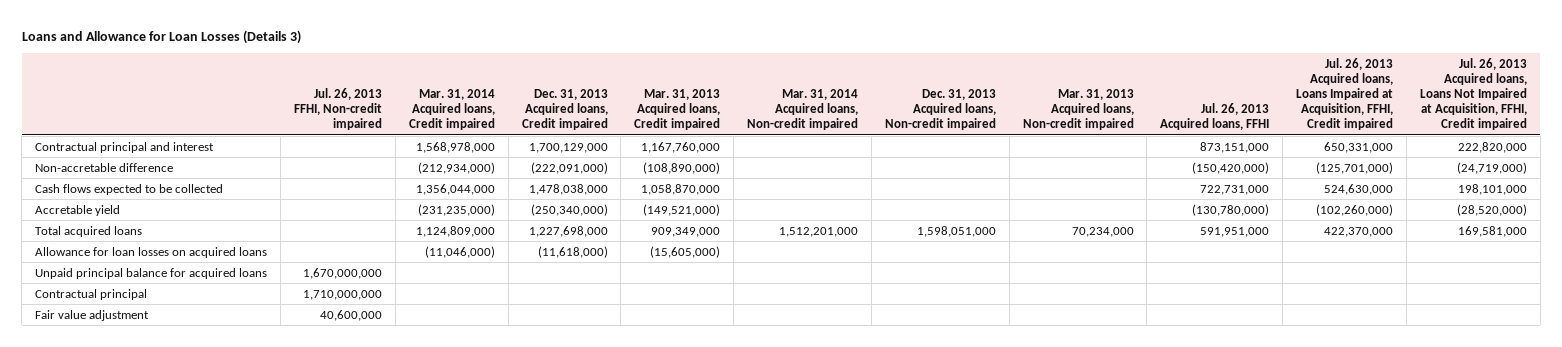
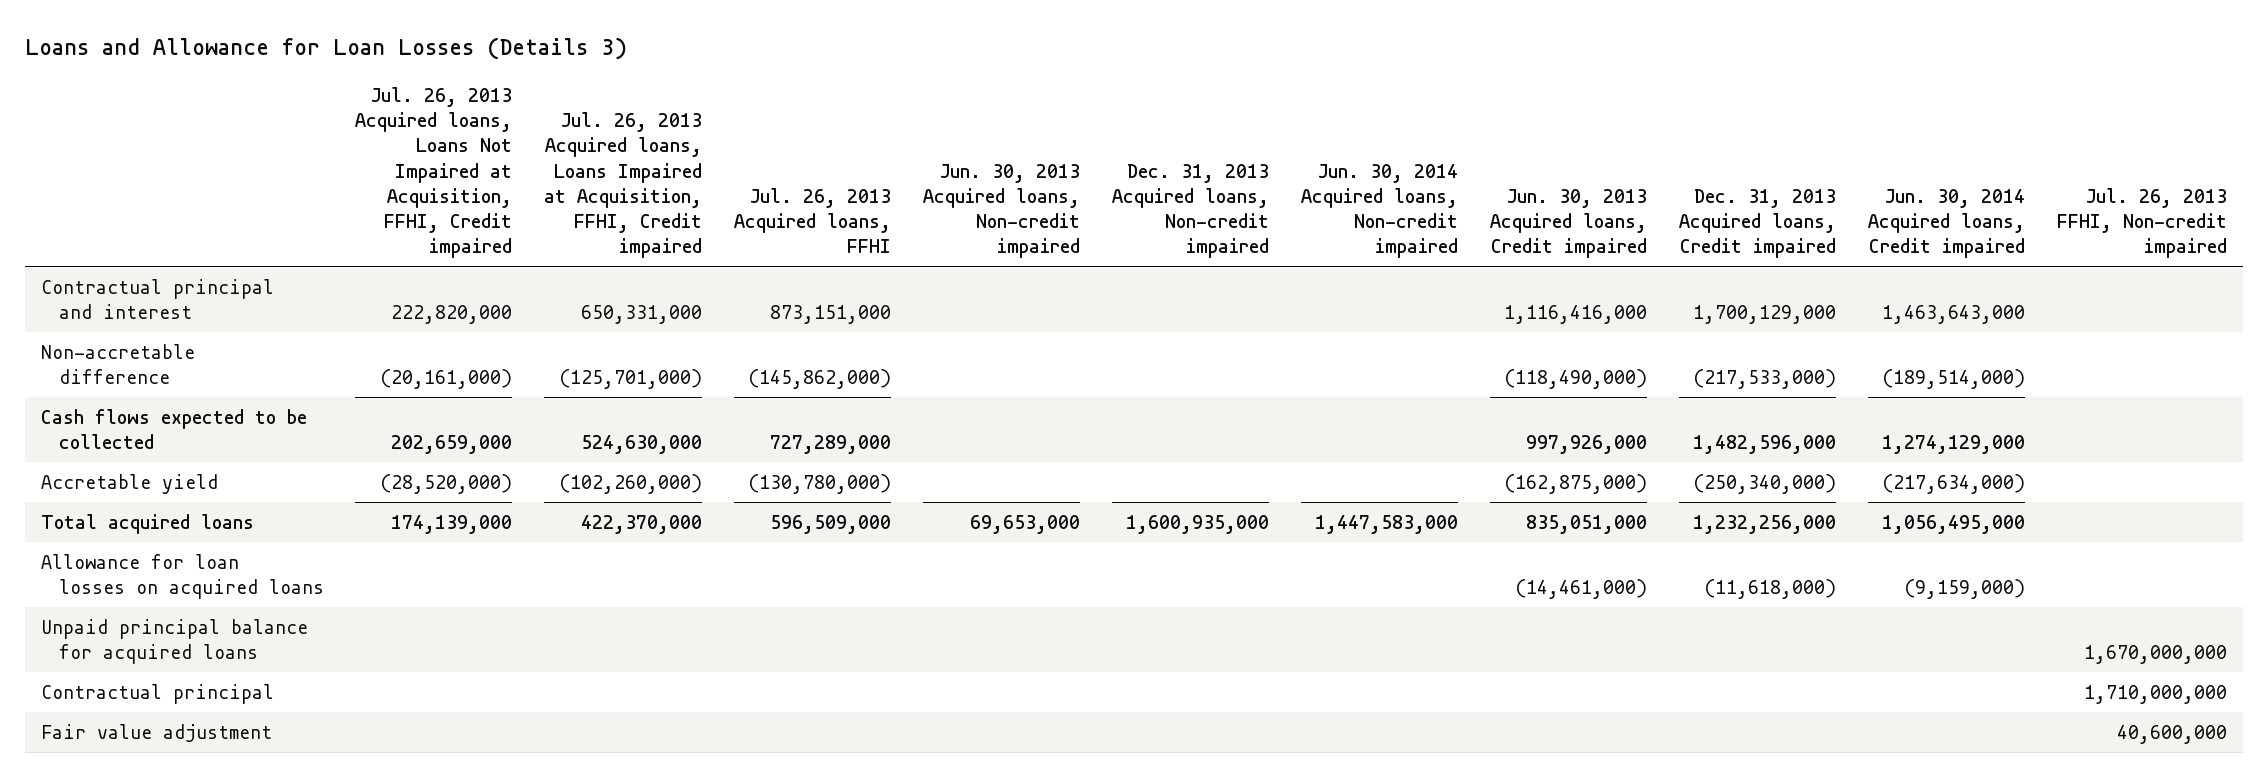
[408,89,495,131] Mar. 31, 2014 Acquired loans, Credit impaired -> none
[634,89,721,131] Mar. 31, 2013 Acquired loans, Credit impaired -> none
[747,89,859,131] Mar. 31, 2014 Acquired loans, Non-credit impaired -> none
[1022,89,1134,131] Mar. 31, 2013 Acquired loans, Non-credit impaired -> none
none -> [923,163,1081,259] Jun. 30, 2013 Acquired loans, Non-credit impaired
none -> [1301,163,1459,259] Jun. 30, 2014 Acquired loans, Non-credit impaired
none -> [1490,188,1648,259] Jun. 30, 2013 Acquired loans, Credit impaired
none -> [1868,188,2026,259] Jun. 30, 2014 Acquired loans, Credit impaired
[530,161,608,174] (222,091,000) -> [1693,369,1837,390] (217,533,000)
[1192,161,1270,174] (150,420,000) -> [748,369,892,390] (145,862,000)
[1456,161,1527,174] (24,719,000) -> [380,369,513,390] (20,161,000)
[528,183,608,195] 1,478,038,000 -> [1693,435,1837,455] 1,482,596,000
[1200,184,1270,195] 722,731,000 -> [770,435,892,455] 727,289,000
[1457,183,1527,195] 198,101,000 -> [391,435,513,455] 202,659,000
[528,225,608,237] 1,227,698,000 -> [1693,514,1837,534] 1,232,256,000
[916,225,996,237] 1,598,051,000 -> [1126,514,1270,534] 1,600,935,000
[1200,226,1270,237] 591,951,000 -> [770,514,892,534] 596,509,000
[1457,225,1527,237] 169,581,000 -> [391,514,513,534] 174,139,000

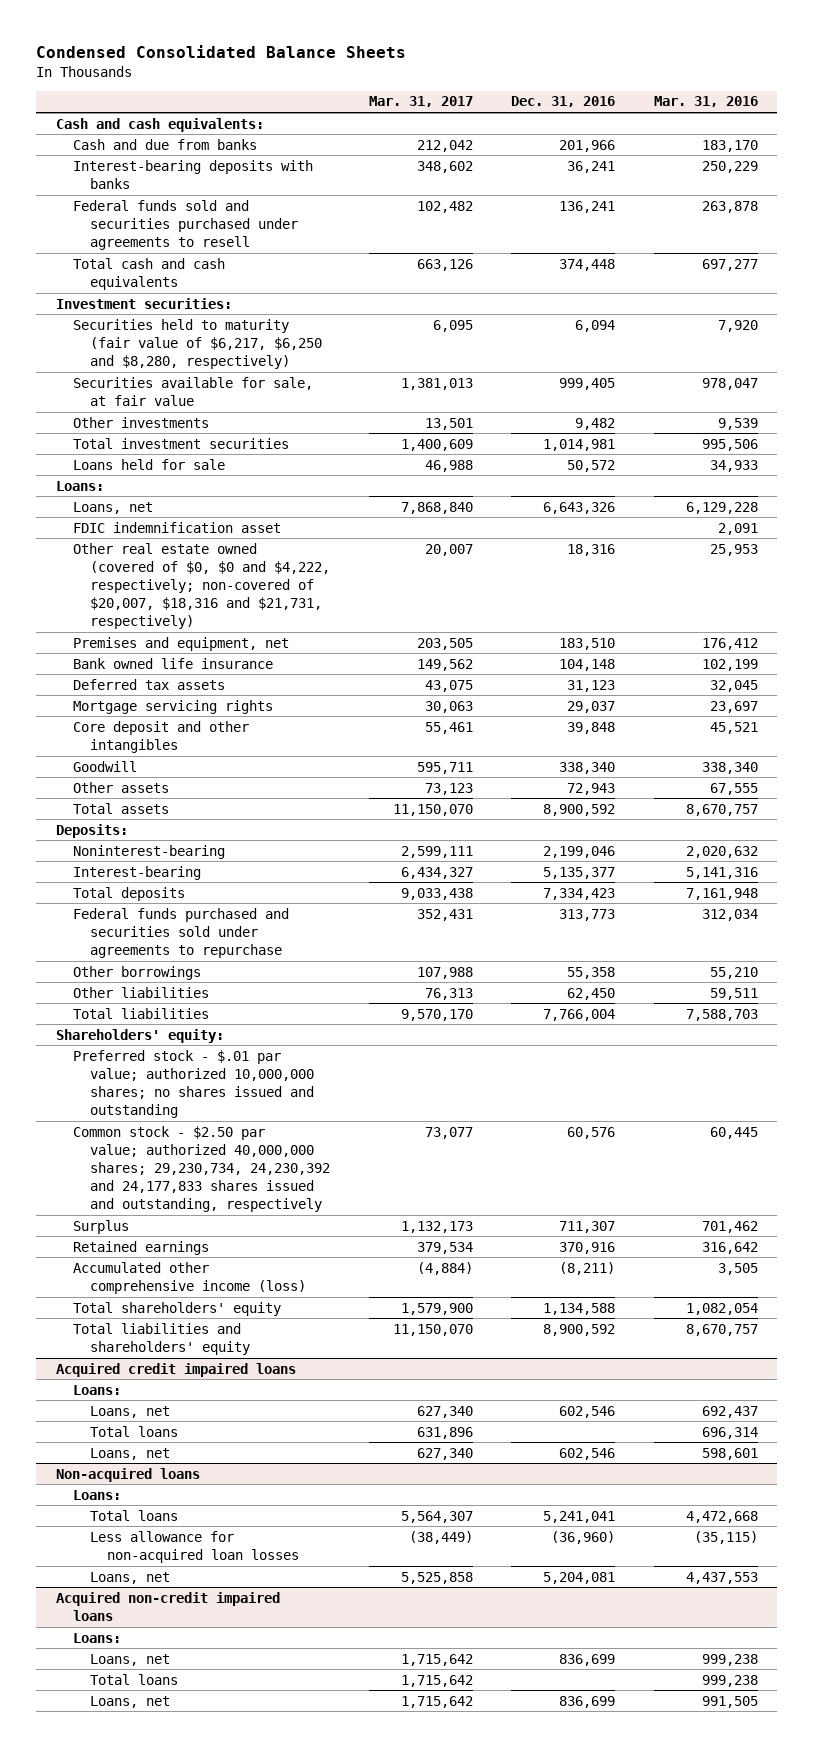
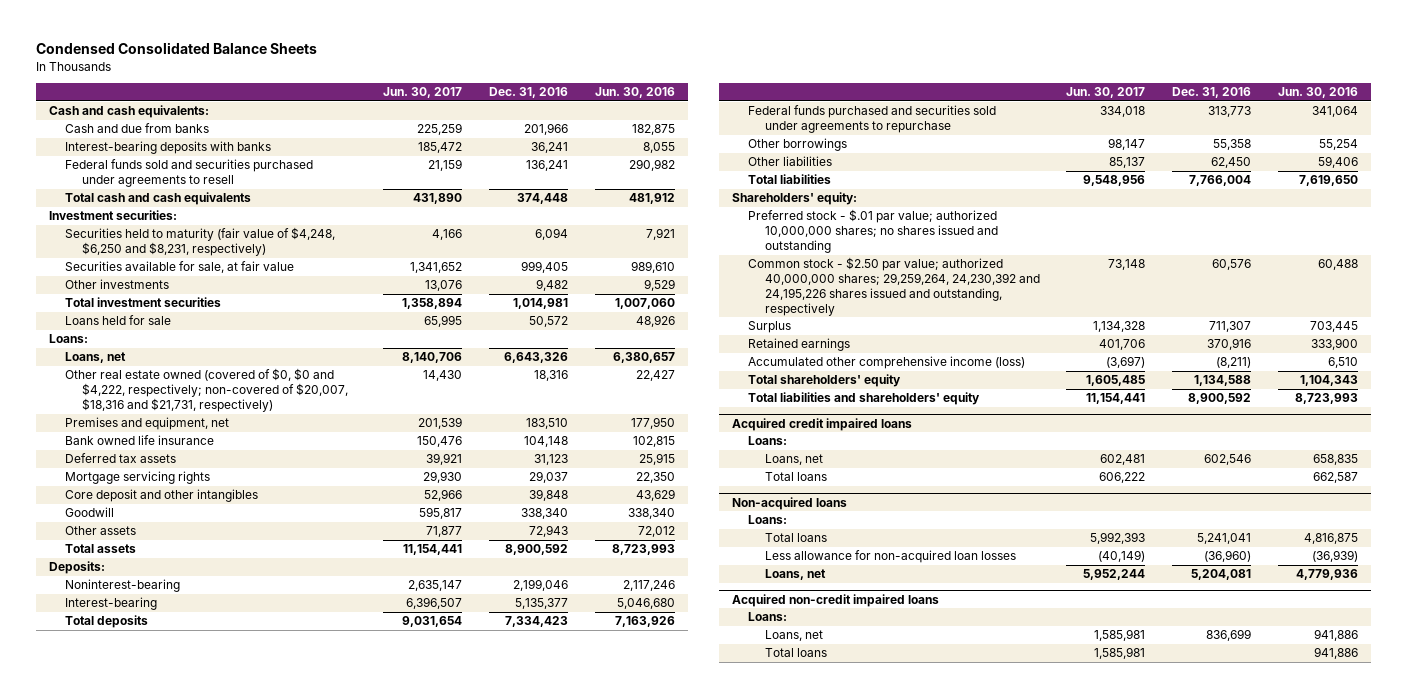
[368,96,473,108] Mar. 31, 2017 -> none
[654,96,759,108] Mar. 31, 2016 -> none
none -> [383,87,463,99] Jun. 30, 2017
none -> [594,87,675,99] Jun. 30, 2016
[72,318,322,369] Securities held to maturity (fair value of $6,217, $6,250 and $8,280, respectively) -> [65,227,336,257] Securities held to maturity (fair value of $4,248, $6,250 and $8,231, respectively)
[72,521,281,533] FDIC indemnification asset -> none
[72,1125,330,1212] Common stock - $2.50 par value; authorized 40,000,000 shares; 29,230,734, 24,230,392 and 24,177,833 shares issued and outstanding, respectively -> [748,257,1040,316] Common stock - $2.50 par value; authorized 40,000,000 shares; 29,259,264, 24,230,392 and 24,195,226 shares issued and outstanding, respectively
[89,1447,170,1460] Loans, net -> none
[89,1695,170,1708] Loans, net -> none

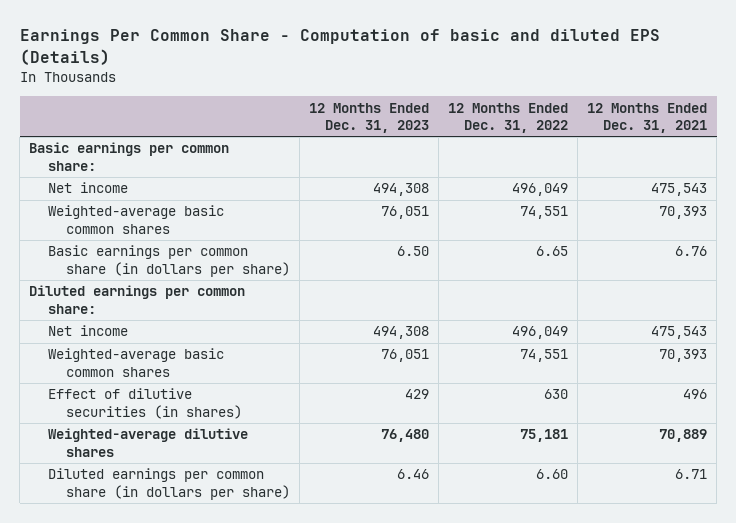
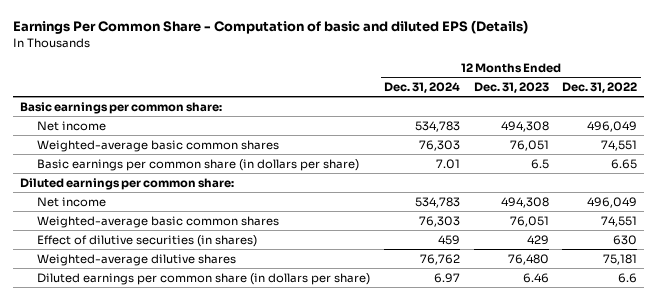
[587,102,708,134] 12 Months Ended Dec. 31, 2021 -> none
none -> [383,82,460,94] Dec. 31, 2024
[397,246,430,257] 6.50 -> [530,158,549,169] 6.5
[536,469,569,480] 6.60 -> [618,272,638,283] 6.6

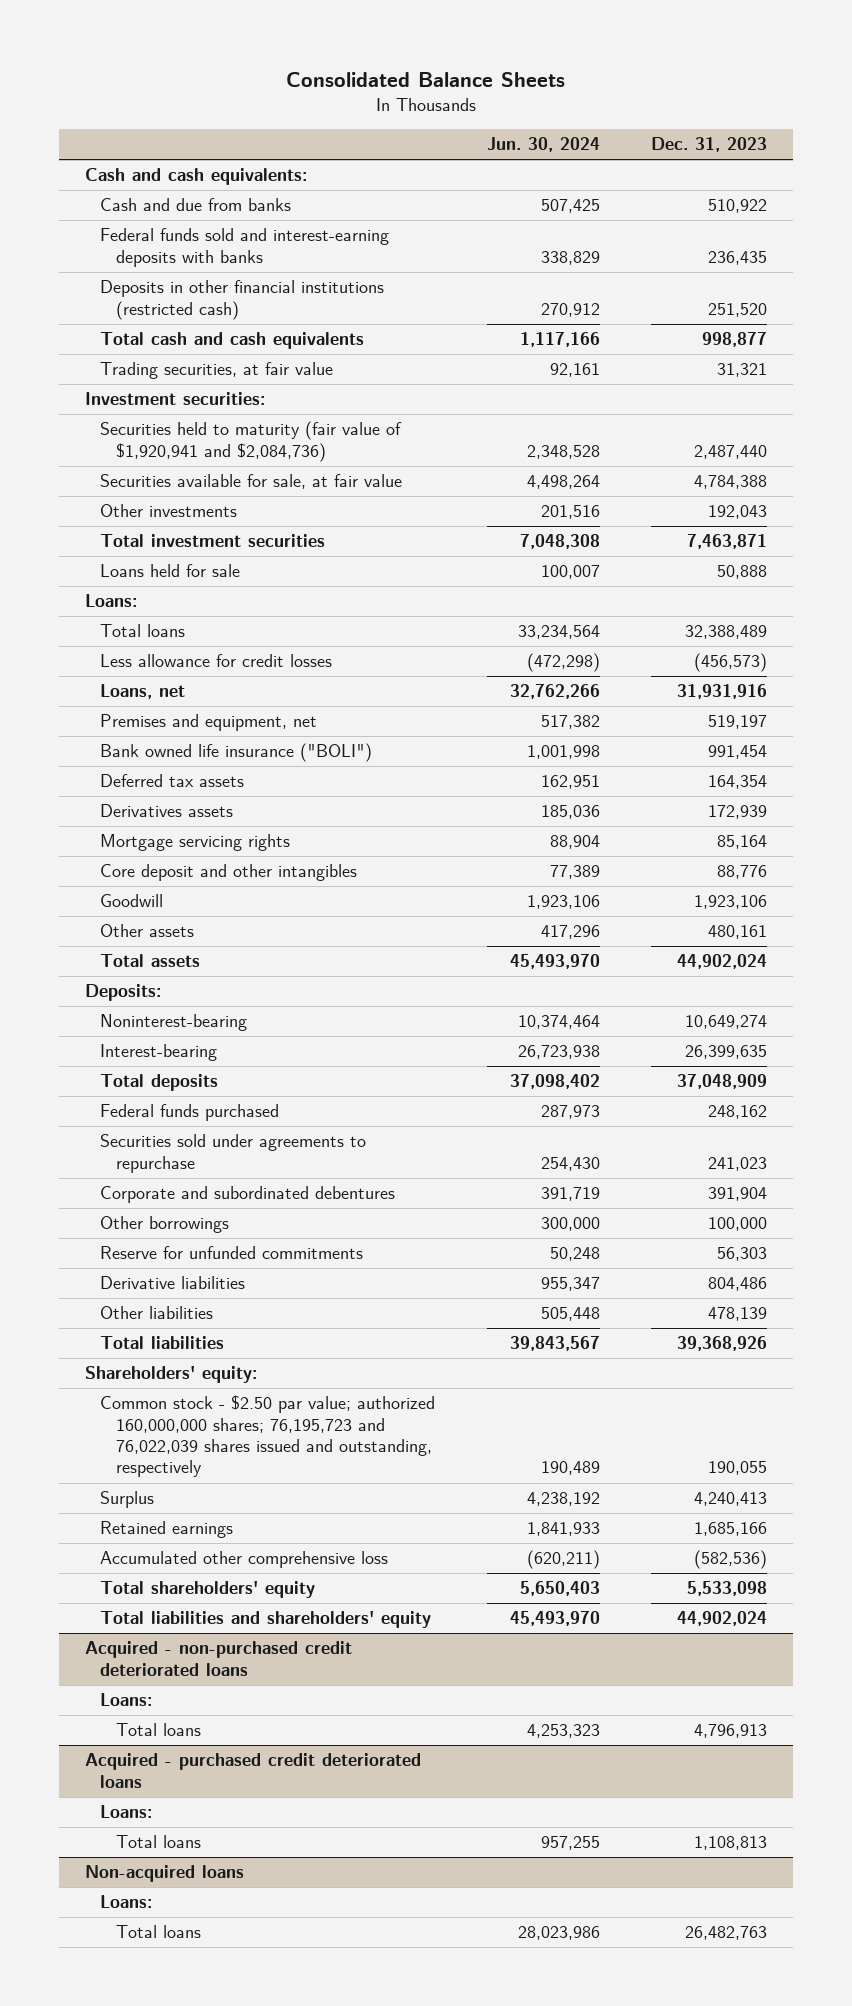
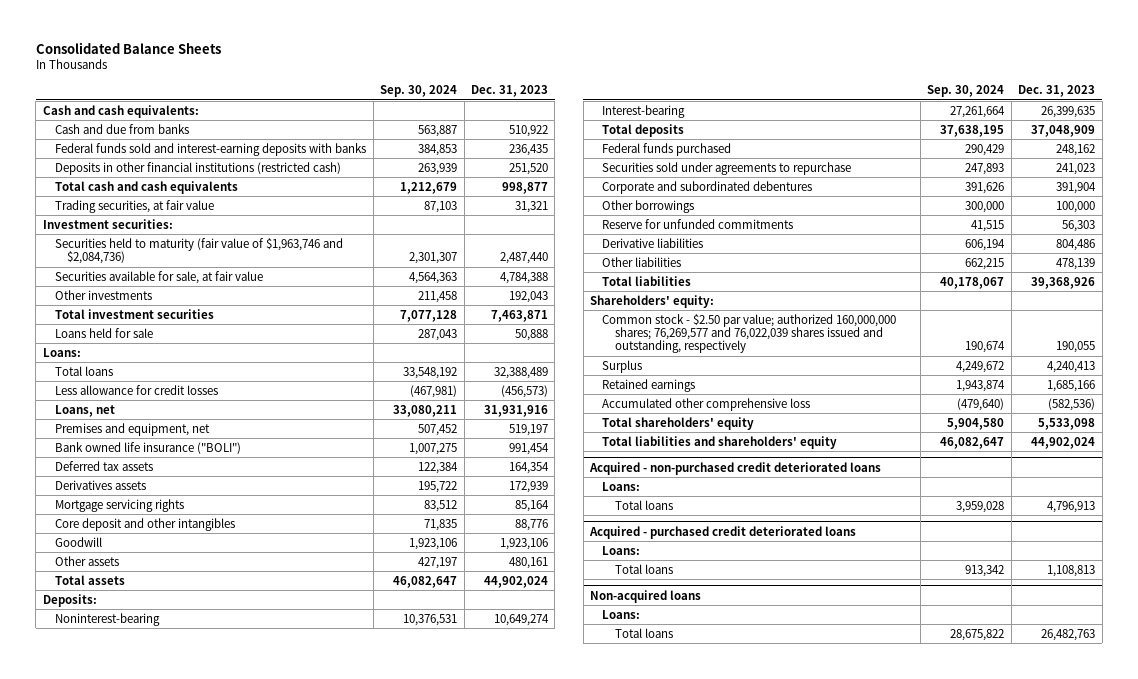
[486,137,600,153] Jun. 30, 2024 -> none
none -> [380,84,458,97] Sep. 30, 2024
[100,421,403,462] Securities held to maturity (fair value of $1,920,941 and $2,084,736) -> [55,237,344,265] Securities held to maturity (fair value of $1,963,746 and $2,084,736)
[100,1395,436,1478] Common stock - $2.50 par value; authorized 160,000,000 shares; 76,195,723 and 76,022,039 shares issued and outstanding, respectively -> [602,313,897,354] Common stock - $2.50 par value; authorized 160,000,000 shares; 76,269,577 and 76,022,039 shares issued and outstanding, respectively

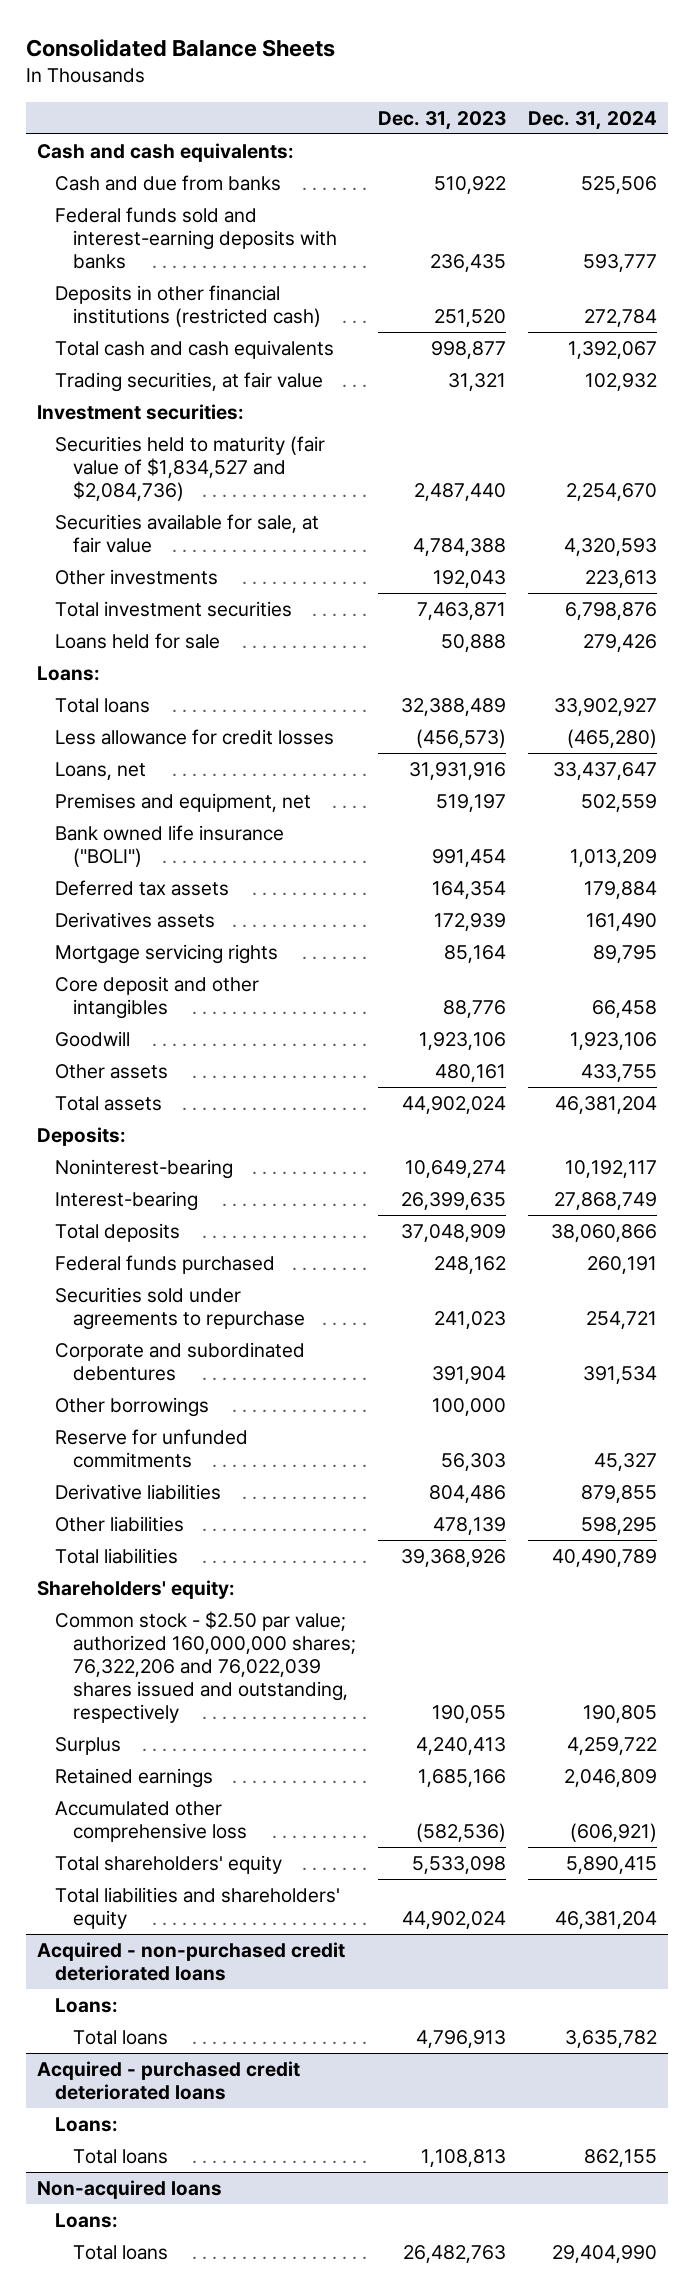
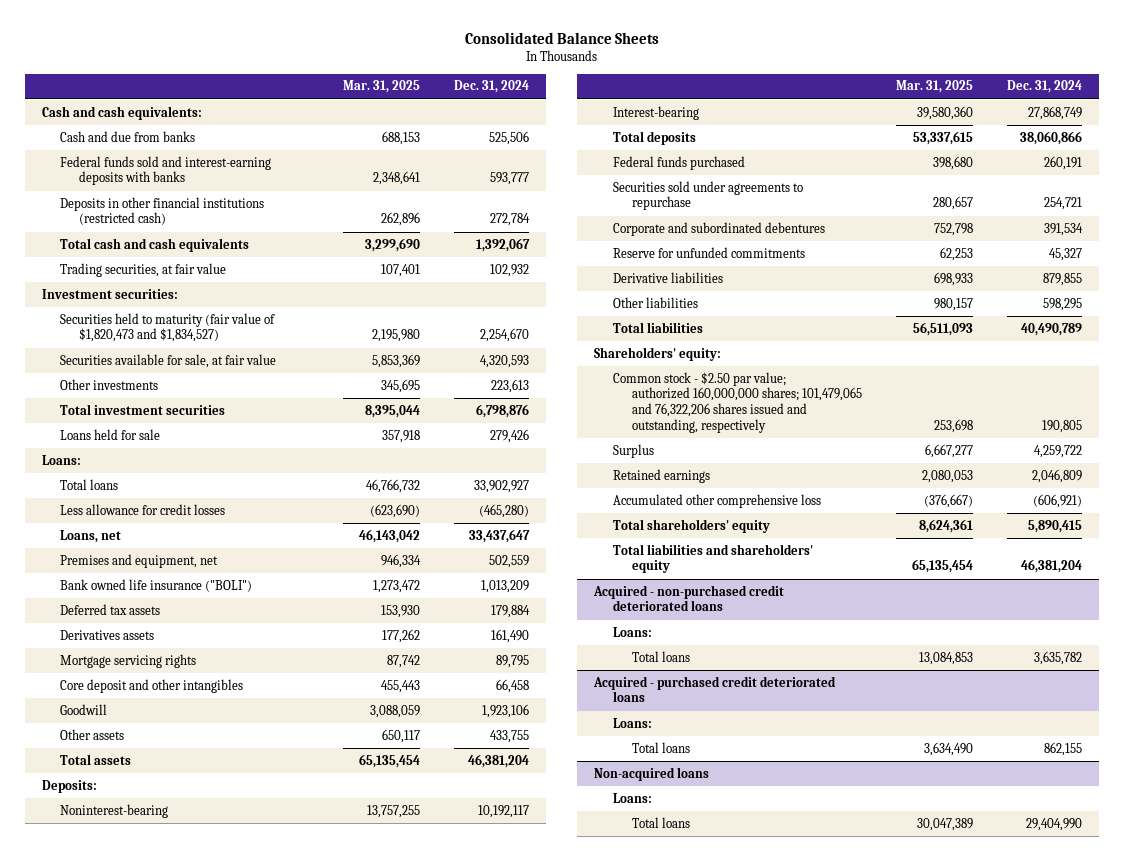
[377,110,506,130] Dec. 31, 2023 -> none
none -> [343,80,421,94] Mar. 31, 2025
[55,435,326,501] Securities held to maturity (fair value of $1,834,527 and $2,084,736) -> [60,312,276,343] Securities held to maturity (fair value of $1,820,473 and $1,834,527)
[55,1396,210,1417] Other borrowings -> none
[55,1610,356,1723] Common stock - $2.50 par value; authorized 160,000,000 shares; 76,322,206 and 76,022,039 shares issued and outstanding, respectively -> [613,371,862,433] Common stock - $2.50 par value; authorized 160,000,000 shares; 101,479,065 and 76,322,206 shares issued and outstanding, respectively

